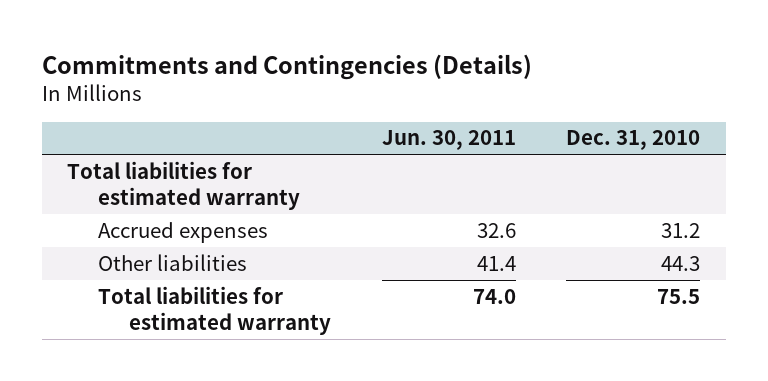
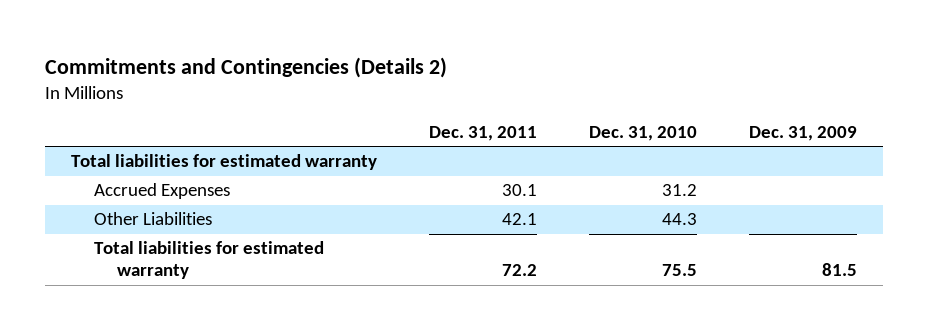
[41,53,532,80] Commitments and Contingencies (Details) -> [44,56,447,78] Commitments and Contingencies (Details 2)
[381,130,516,151] Jun. 30, 2011 -> none
none -> [428,125,537,141] Dec. 31, 2011
none -> [748,125,857,141] Dec. 31, 2009
[98,221,269,243] Accrued expenses -> [93,183,230,200] Accrued Expenses
[98,253,248,271] Other liabilities -> [93,212,212,226] Other Liabilities

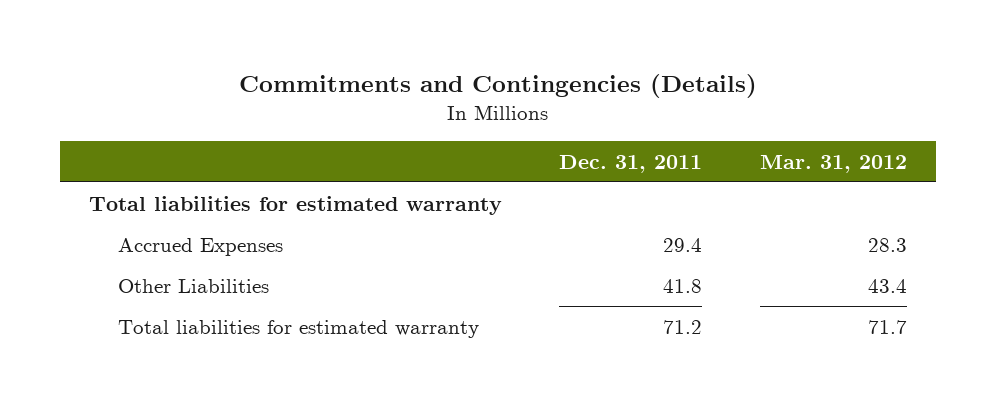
[44,56,447,78] Commitments and Contingencies (Details 2) -> [238,73,757,98] Commitments and Contingencies (Details)
[588,125,697,141] Dec. 31, 2010 -> none
[748,125,857,141] Dec. 31, 2009 -> none
none -> [760,154,908,173] Mar. 31, 2012
[501,184,537,197] 30.1 -> [663,237,703,252] 29.4
[501,213,537,226] 42.1 -> [663,278,703,293] 41.8
[501,264,537,277] 72.2 -> [663,319,703,334] 71.2

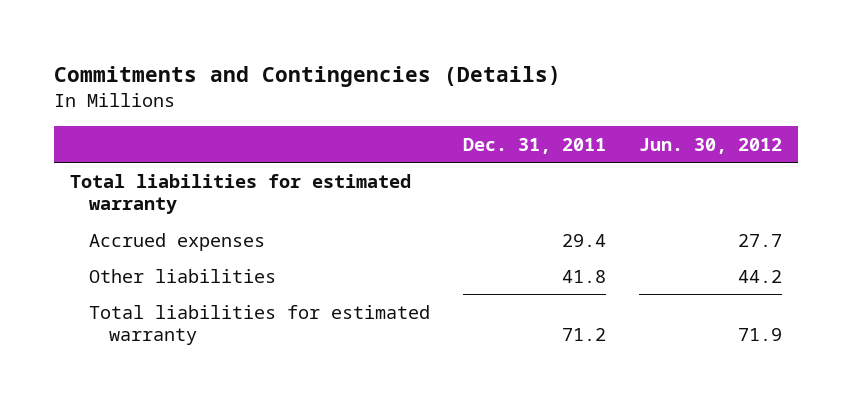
[760,154,908,173] Mar. 31, 2012 -> none
none -> [638,137,782,154] Jun. 30, 2012
[117,237,283,256] Accrued Expenses -> [89,232,266,251] Accrued expenses
[117,278,269,293] Other Liabilities -> [89,268,277,283] Other liabilities

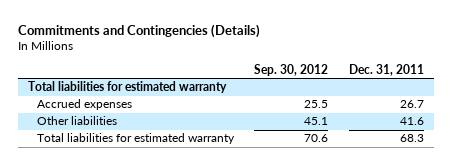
[638,137,782,154] Jun. 30, 2012 -> none
none -> [254,64,329,77] Sep. 30, 2012
[562,233,607,247] 29.4 -> [399,100,424,109] 26.7
[562,269,607,283] 41.8 -> [399,117,424,126] 41.6
[562,328,607,342] 71.2 -> [399,134,424,143] 68.3

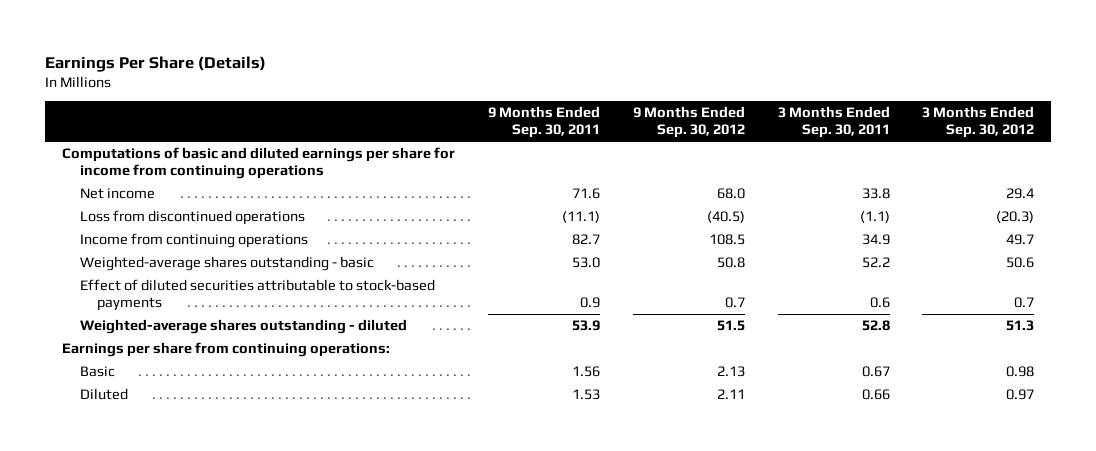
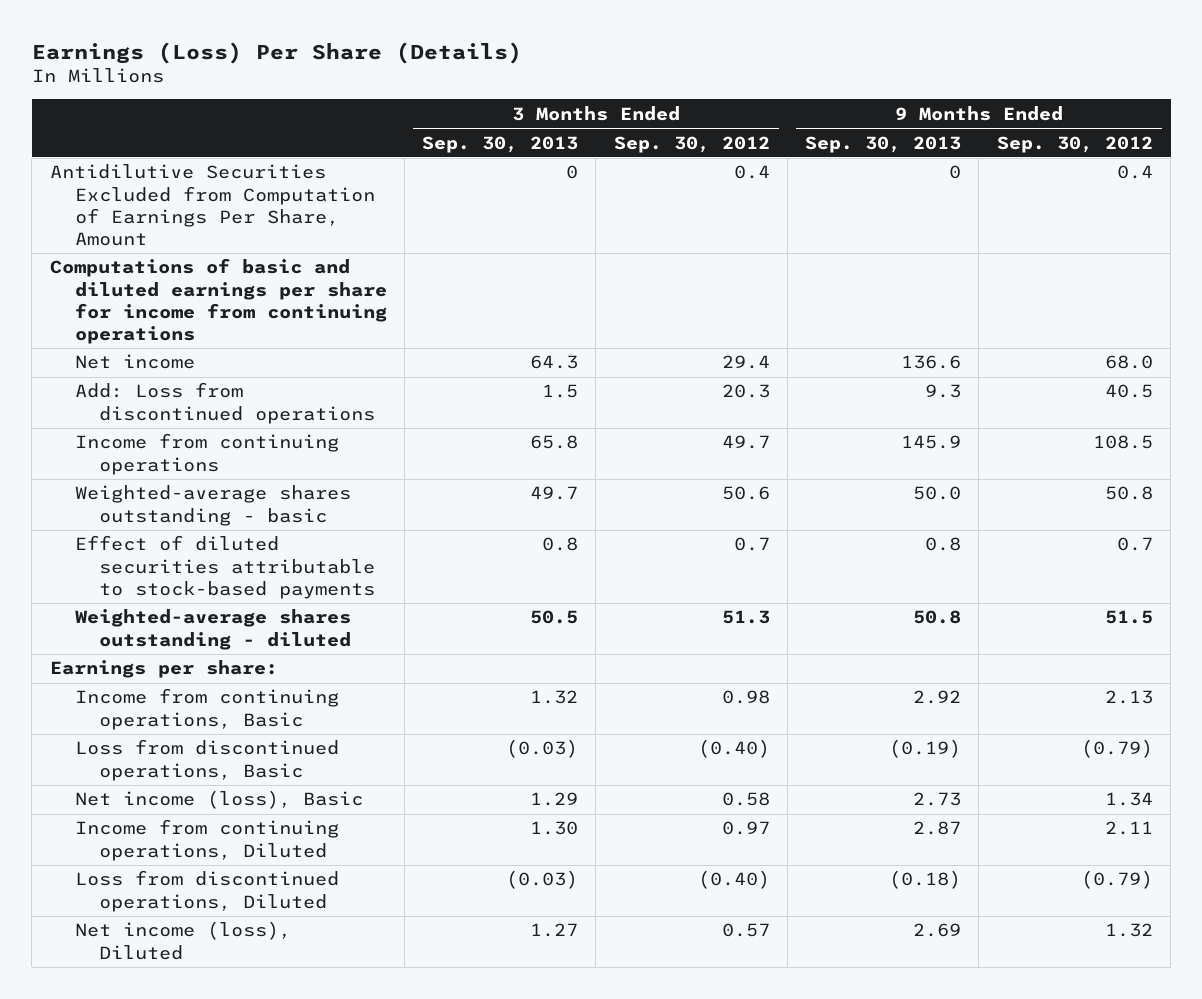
[45,55,267,72] Earnings Per Share (Details) -> [31,41,522,64] Earnings (Loss) Per Share (Details)
[487,106,600,139] 9 Months Ended Sep. 30, 2011 -> none
[777,106,890,139] 3 Months Ended Sep. 30, 2011 -> none
none -> [422,135,579,153] Sep. 30, 2013
none -> [805,135,962,153] Sep. 30, 2013
none -> [49,164,375,247] Antidilutive Securities Excluded from Computation of Earnings Per Share, Amount
[79,210,305,226] Loss from discontinued operations -> [74,382,376,424] Add: Loss from discontinued operations
[706,211,745,224] (40.5) -> [1104,384,1153,399] 40.5
[996,211,1035,224] (20.3) -> [721,384,770,399] 20.3
[61,342,390,358] Earnings per share from continuing operations: -> [49,660,278,679] Earnings per share:
[79,366,115,378] Basic -> [74,688,339,730] Income from continuing operations, Basic
none -> [74,739,339,781] Loss from discontinued operations, Basic
none -> [74,790,363,810] Net income (loss), Basic
[79,388,128,401] Diluted -> [74,819,339,861] Income from continuing operations, Diluted
none -> [74,870,339,912] Loss from discontinued operations, Diluted
none -> [74,921,291,960] Net income (loss), Diluted

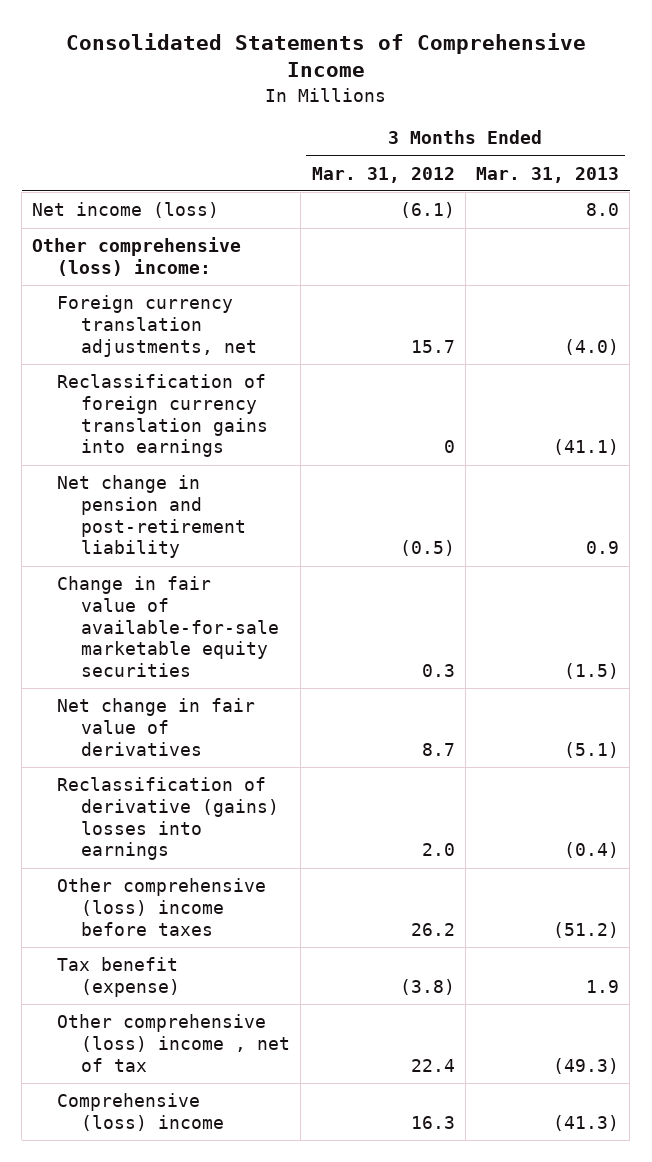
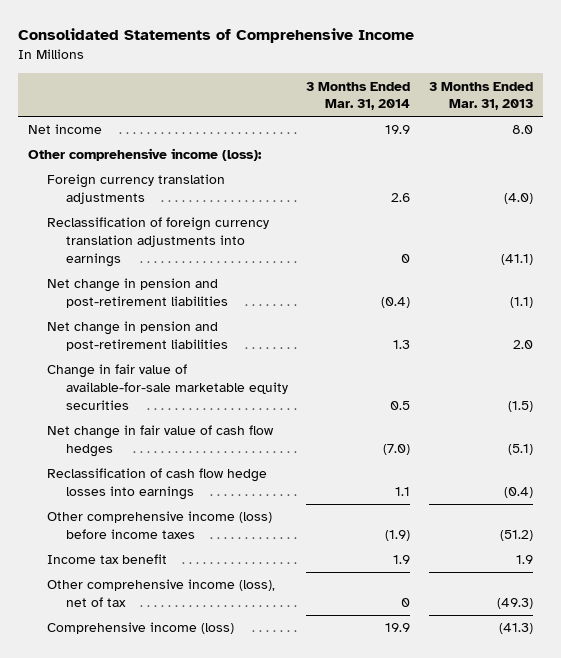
[311,166,455,183] Mar. 31, 2012 -> none
none -> [306,81,411,111] 3 Months Ended Mar. 31, 2014
[32,202,220,219] Net income (loss) -> [27,124,102,135] Net income
[32,237,242,277] Other comprehensive (loss) income: -> [27,148,262,162] Other comprehensive income (loss):
[56,295,258,357] Foreign currency translation adjustments, net -> [46,174,225,205] Foreign currency translation adjustments
[56,374,269,458] Reclassification of foreign currency translation gains into earnings -> [46,217,269,268] Reclassification of foreign currency translation adjustments into earnings
none -> [46,278,228,309] Net change in pension and post-retirement liabilities
[56,475,247,559] Net change in pension and post-retirement liability -> [46,321,228,352] Net change in pension and post-retirement liabilities
[586,541,620,555] 0.9 -> [513,340,534,350] 2.0
[56,698,255,756] Net change in fair value of derivatives -> [46,425,274,458] Net change in fair value of cash flow hedges
[56,777,280,861] Reclassification of derivative (gains) losses into earnings -> [46,468,267,501] Reclassification of cash flow hedge losses into earnings
[56,878,266,936] Other comprehensive (loss) income before taxes -> [46,511,272,540] Other comprehensive income (loss) before income taxes
[56,957,181,998] Tax benefit (expense) -> [46,554,167,565] Income tax benefit
[56,1014,291,1072] Other comprehensive (loss) income , net of tax -> [46,579,275,608] Other comprehensive income (loss), net of tax
[56,1093,225,1132] Comprehensive (loss) income -> [46,622,234,635] Comprehensive income (loss)

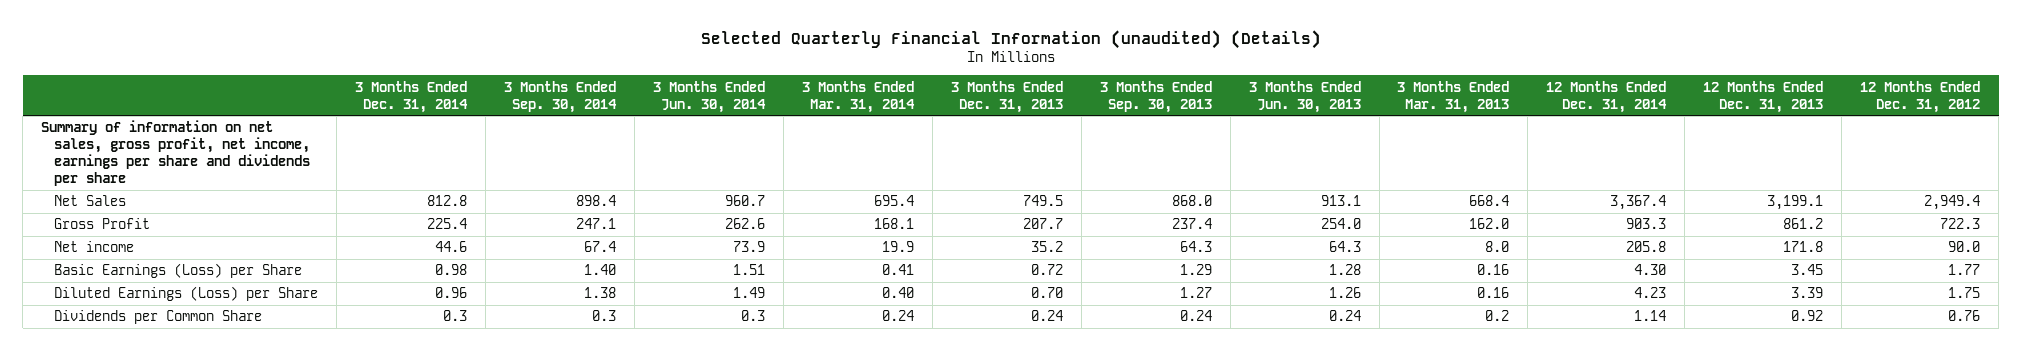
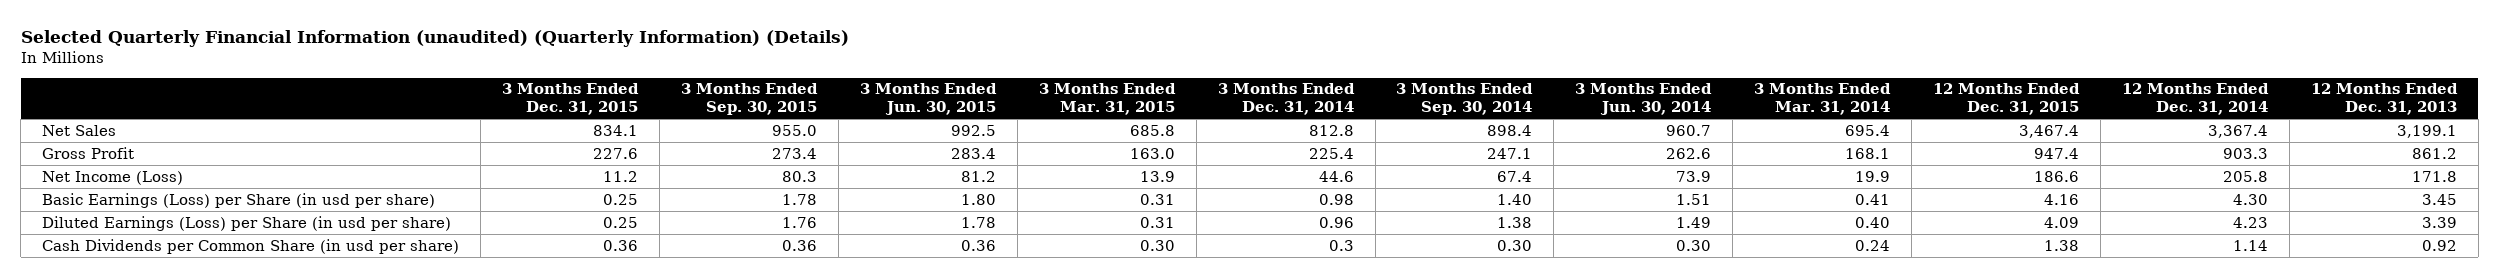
[700,29,1321,49] Selected Quarterly Financial Information (unaudited) (Details) -> [20,30,849,48] Selected Quarterly Financial Information (unaudited) (Quarterly Information) (Details)
[950,80,1063,113] 3 Months Ended Dec. 31, 2013 -> none
[1099,80,1212,113] 3 Months Ended Sep. 30, 2013 -> none
[1248,80,1361,113] 3 Months Ended Jun. 30, 2013 -> none
[1397,80,1510,113] 3 Months Ended Mar. 31, 2013 -> none
[1860,80,1981,113] 12 Months Ended Dec. 31, 2012 -> none
none -> [502,83,640,116] 3 Months Ended Dec. 31, 2015
none -> [680,83,818,116] 3 Months Ended Sep. 30, 2015
none -> [859,83,997,116] 3 Months Ended Jun. 30, 2015
none -> [1038,83,1176,116] 3 Months Ended Mar. 31, 2015
none -> [1933,83,2081,116] 12 Months Ended Dec. 31, 2015
[41,120,311,187] Summary of information on net sales, gross profit, net income, earnings per share and dividends per share -> none
[54,241,135,253] Net income -> [42,170,184,185] Net Income (Loss)
[54,263,303,279] Basic Earnings (Loss) per Share -> [42,192,436,208] Basic Earnings (Loss) per Share (in usd per share)
[54,286,319,302] Diluted Earnings (Loss) per Share -> [42,215,452,231] Diluted Earnings (Loss) per Share (in usd per share)
[54,310,263,325] Dividends per Common Share -> [42,238,460,254] Cash Dividends per Common Share (in usd per share)
[591,310,616,322] 0.3 -> [1497,239,1533,251] 0.30
[740,310,765,322] 0.3 -> [1676,239,1712,251] 0.30

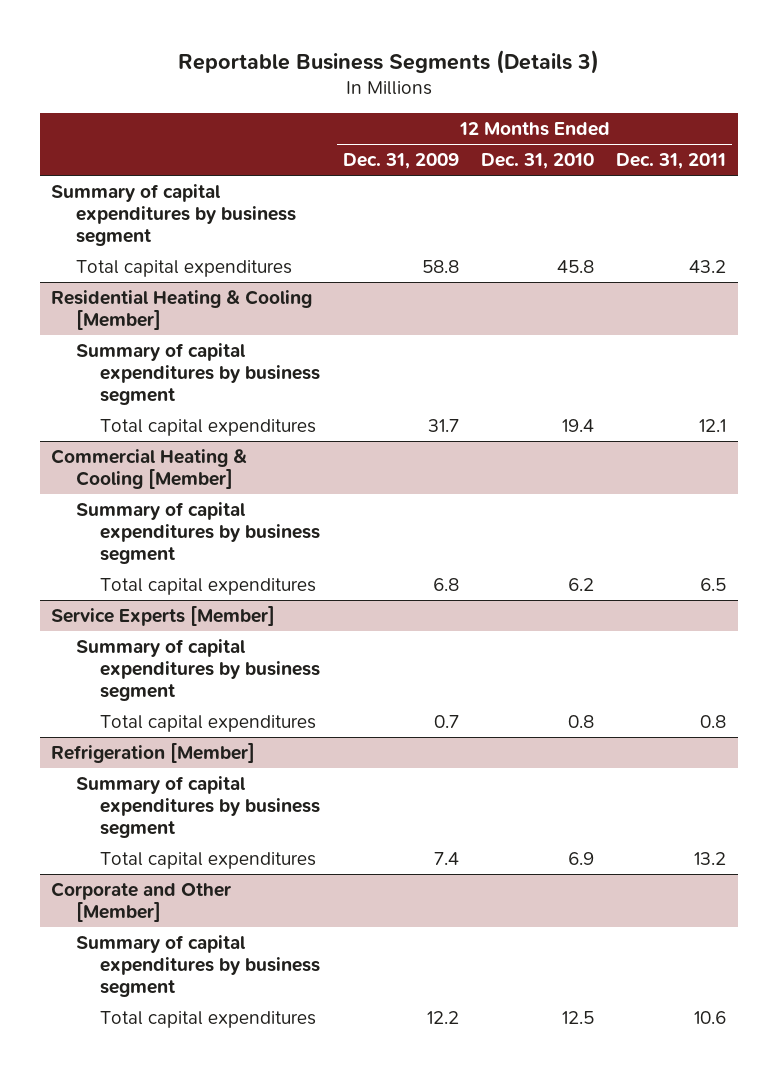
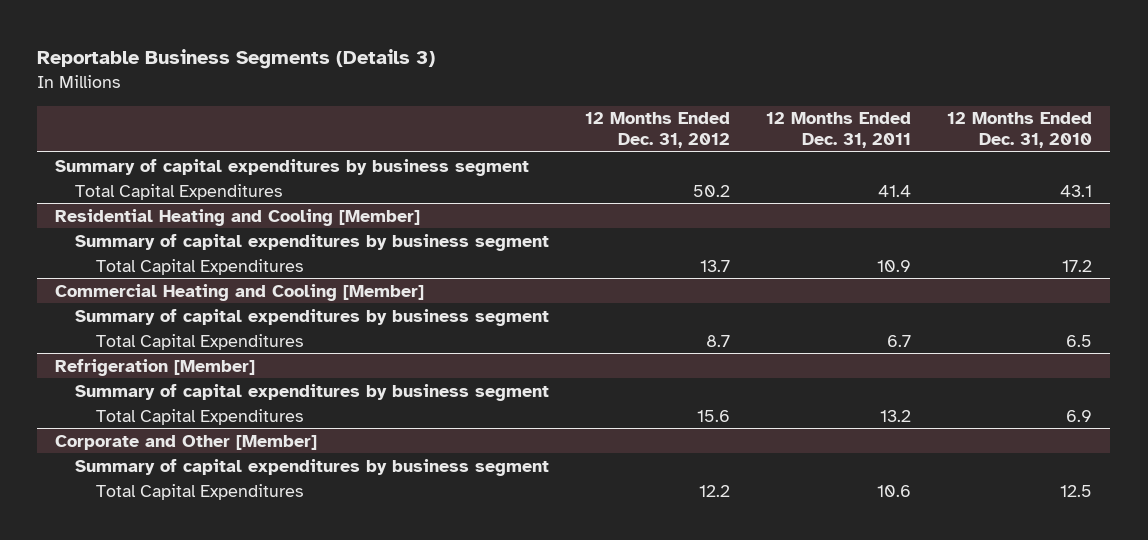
[342,153,459,170] Dec. 31, 2009 -> none
none -> [585,112,731,149] 12 Months Ended Dec. 31, 2012
[75,342,321,406] Summary of capital expenditures by business segment -> none
[100,418,317,436] Total capital expenditures -> none
[50,448,247,490] Commercial Heating & Cooling [Member] -> none
[75,259,292,277] Total capital expenditures -> [75,183,283,200] Total Capital Expenditures
[557,259,595,273] 45.8 -> [1060,184,1093,197] 43.1
[689,259,727,273] 43.2 -> [878,184,912,197] 41.4
[50,289,312,331] Residential Heating & Cooling [Member] -> [55,208,421,226] Residential Heating and Cooling [Member]
[50,605,275,626] Service Experts [Member] -> none
[100,577,317,595] Total capital expenditures -> [95,258,303,275] Total Capital Expenditures
[568,577,595,591] 6.2 -> [1062,259,1093,272] 17.2
[700,577,727,591] 6.5 -> [877,259,912,272] 10.9
none -> [55,283,425,301] Commercial Heating and Cooling [Member]
[100,714,317,732] Total capital expenditures -> [95,333,303,350] Total Capital Expenditures
[568,714,595,728] 0.8 -> [1066,334,1093,347] 6.5
[700,714,727,728] 0.8 -> [887,334,912,347] 6.7
[100,851,317,869] Total capital expenditures -> [95,408,303,425] Total Capital Expenditures
[100,1010,317,1028] Total capital expenditures -> [95,483,303,500] Total Capital Expenditures

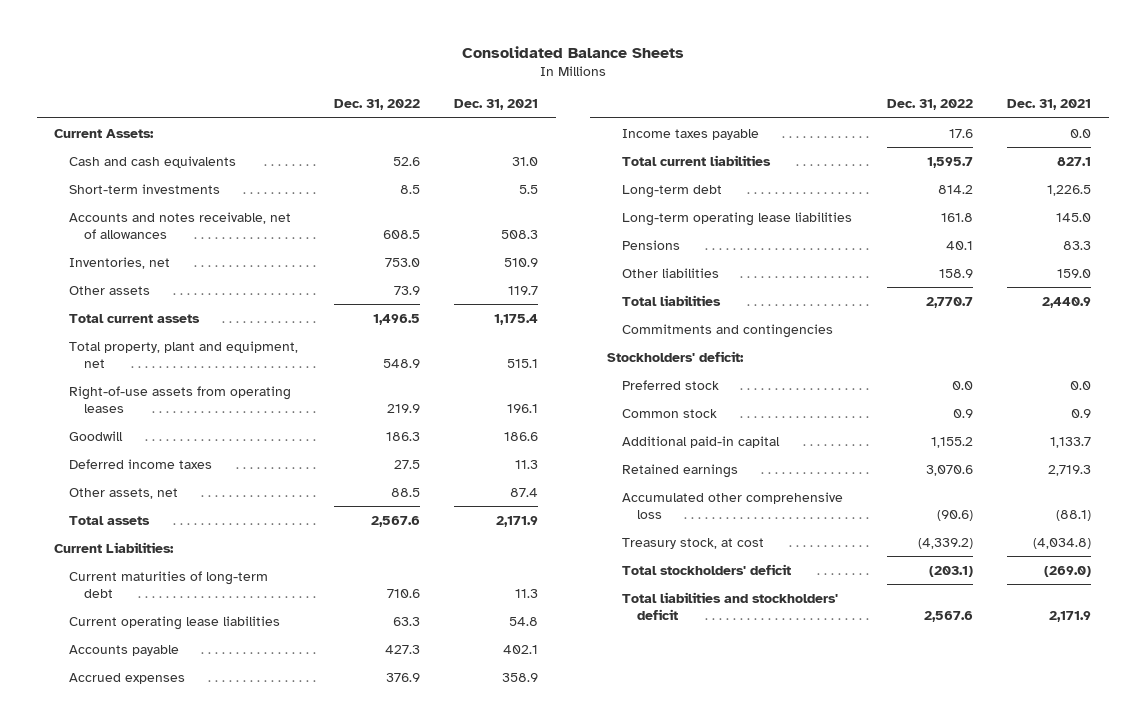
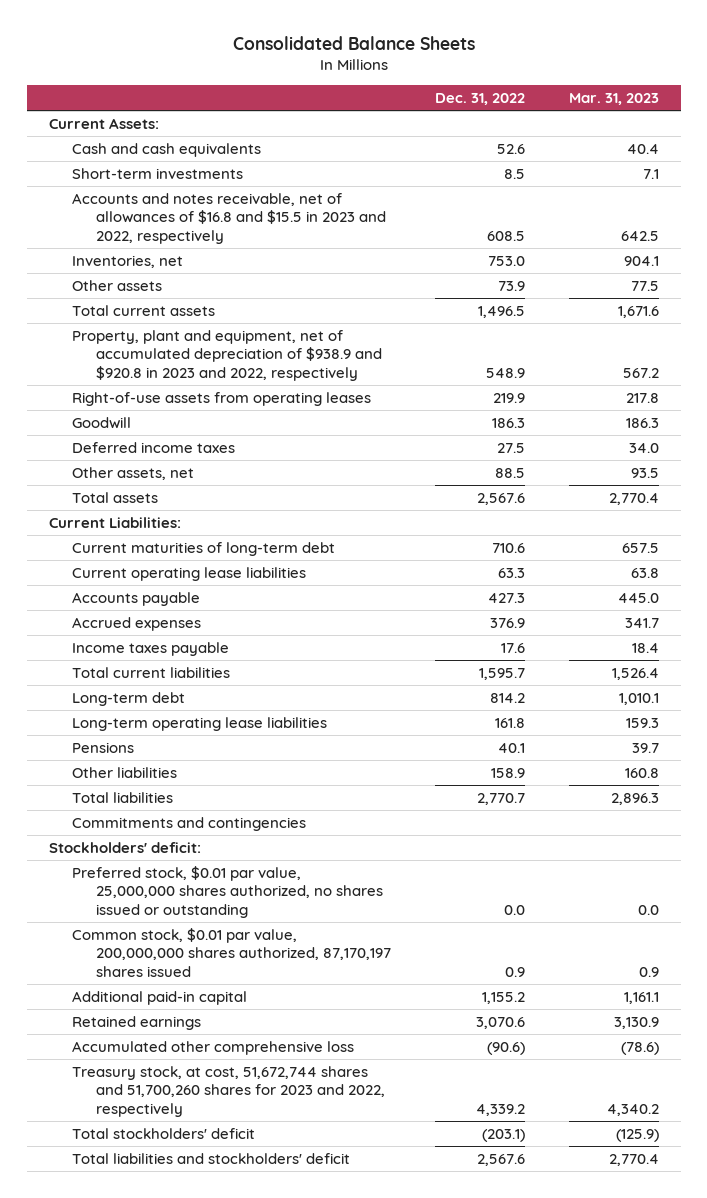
[454,99,539,111] Dec. 31, 2021 -> none
none -> [568,93,659,106] Mar. 31, 2023
[68,211,291,239] Accounts and notes receivable, net of allowances -> [72,192,386,244] Accounts and notes receivable, net of allowances of $16.8 and $15.5 in 2023 and 2022, respectively
[68,340,298,368] Total property, plant and equipment, net -> [72,329,382,381] Property, plant and equipment, net of accumulated depreciation of $938.9 and $920.8 in 2023 and 2022, respectively
[621,379,719,390] Preferred stock -> [72,865,383,918] Preferred stock, $0.01 par value, 25,000,000 shares authorized, no shares issued or outstanding
[621,408,717,418] Common stock -> [72,927,391,977] Common stock, $0.01 par value, 200,000,000 shares authorized, 87,170,197 shares issued
[621,537,764,549] Treasury stock, at cost -> [72,1065,385,1117] Treasury stock, at cost, 51,672,744 shares and 51,700,260 shares for 2023 and 2022, respectively
[917,537,973,549] (4,339.2) -> [475,1103,525,1116] 4,339.2

